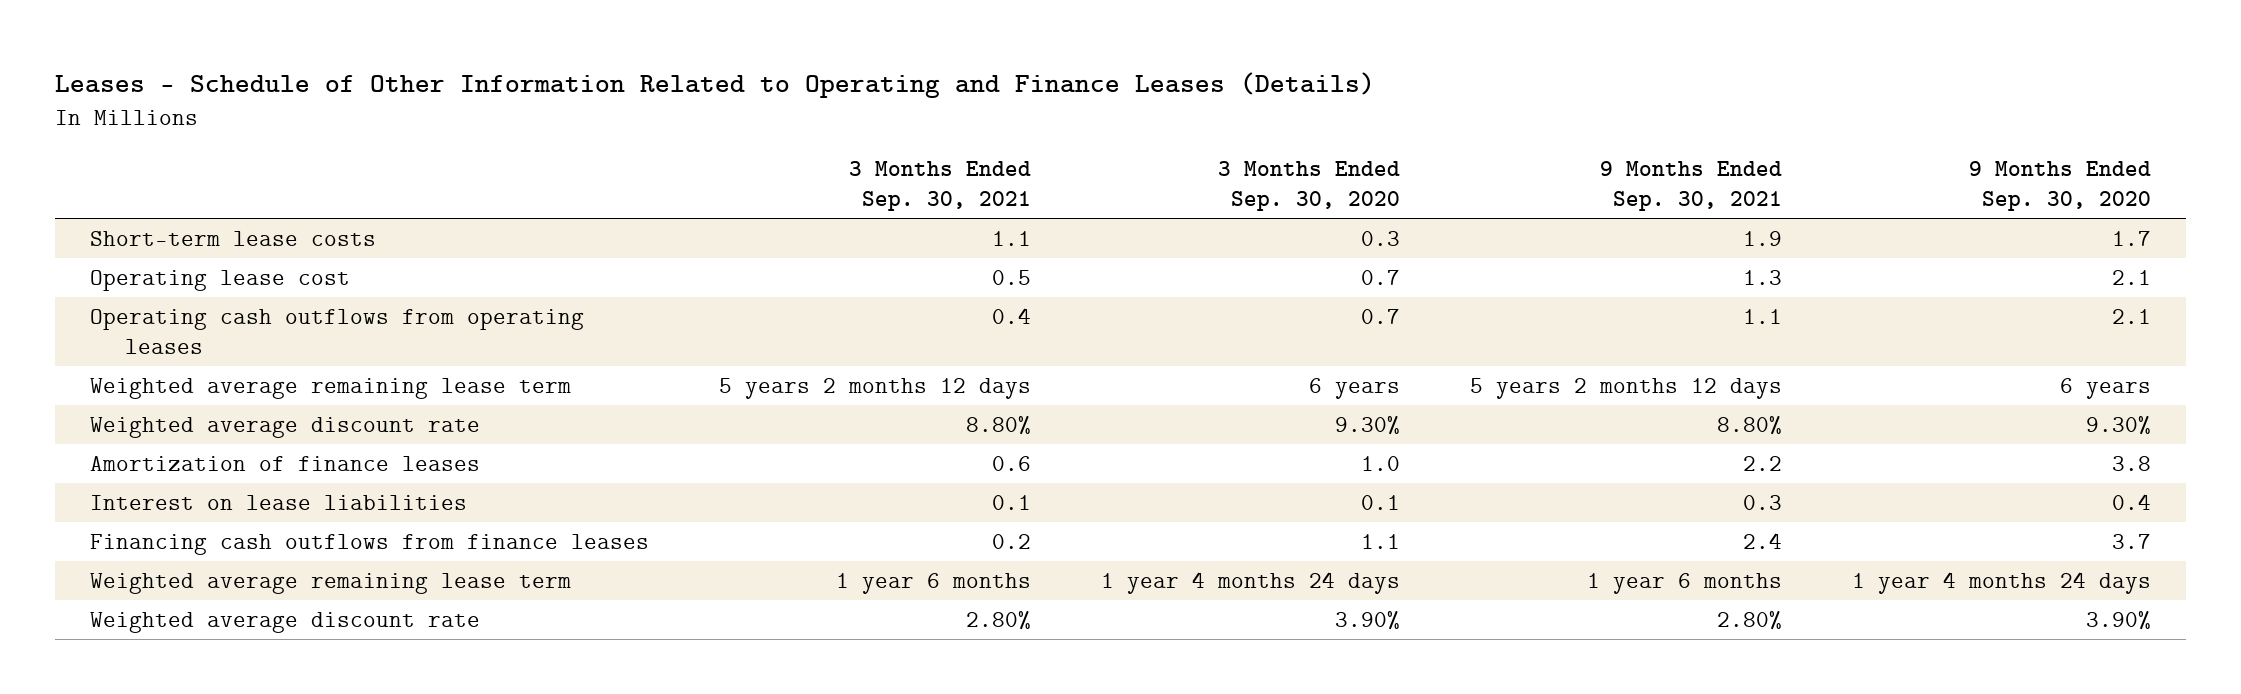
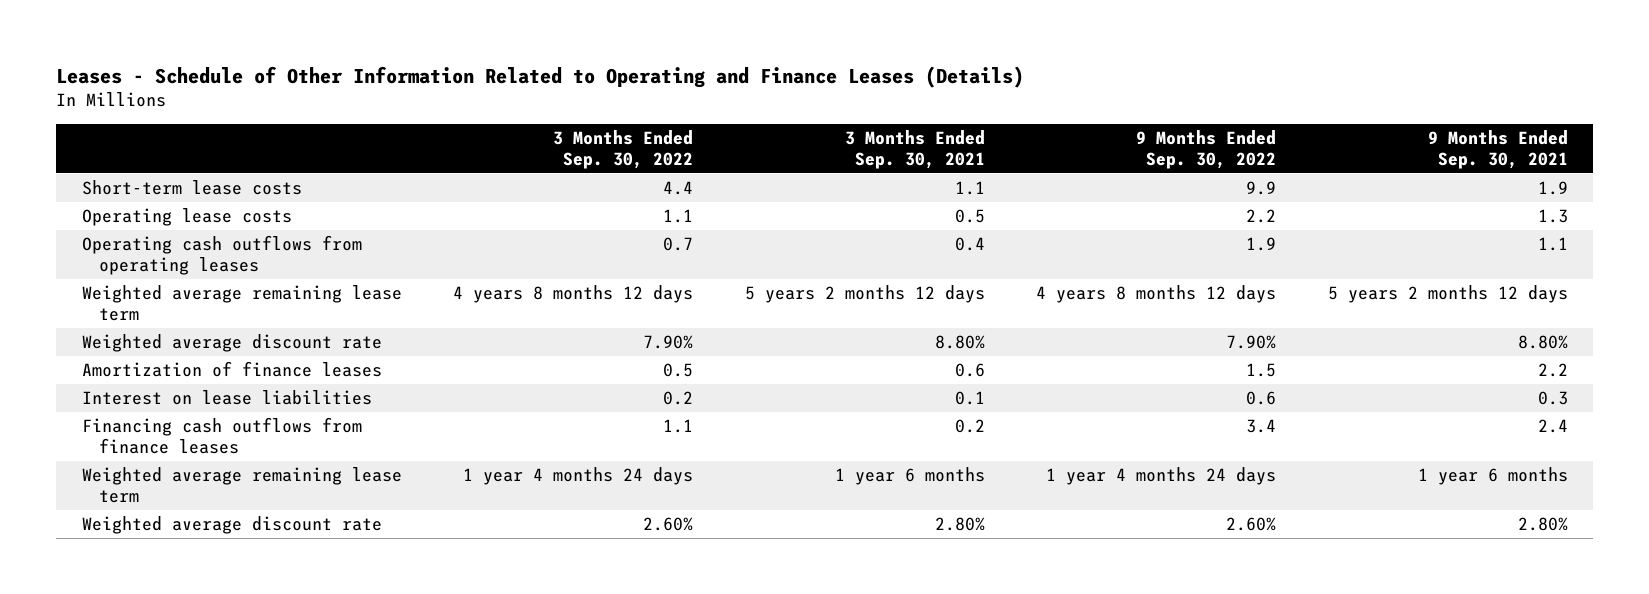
[1218,160,1401,211] 3 Months Ended Sep. 30, 2020 -> none
[1969,160,2152,211] 9 Months Ended Sep. 30, 2020 -> none
none -> [553,130,694,169] 3 Months Ended Sep. 30, 2022
none -> [1136,130,1277,169] 9 Months Ended Sep. 30, 2022
[90,270,351,292] Operating lease cost -> [81,208,292,227] Operating lease costs

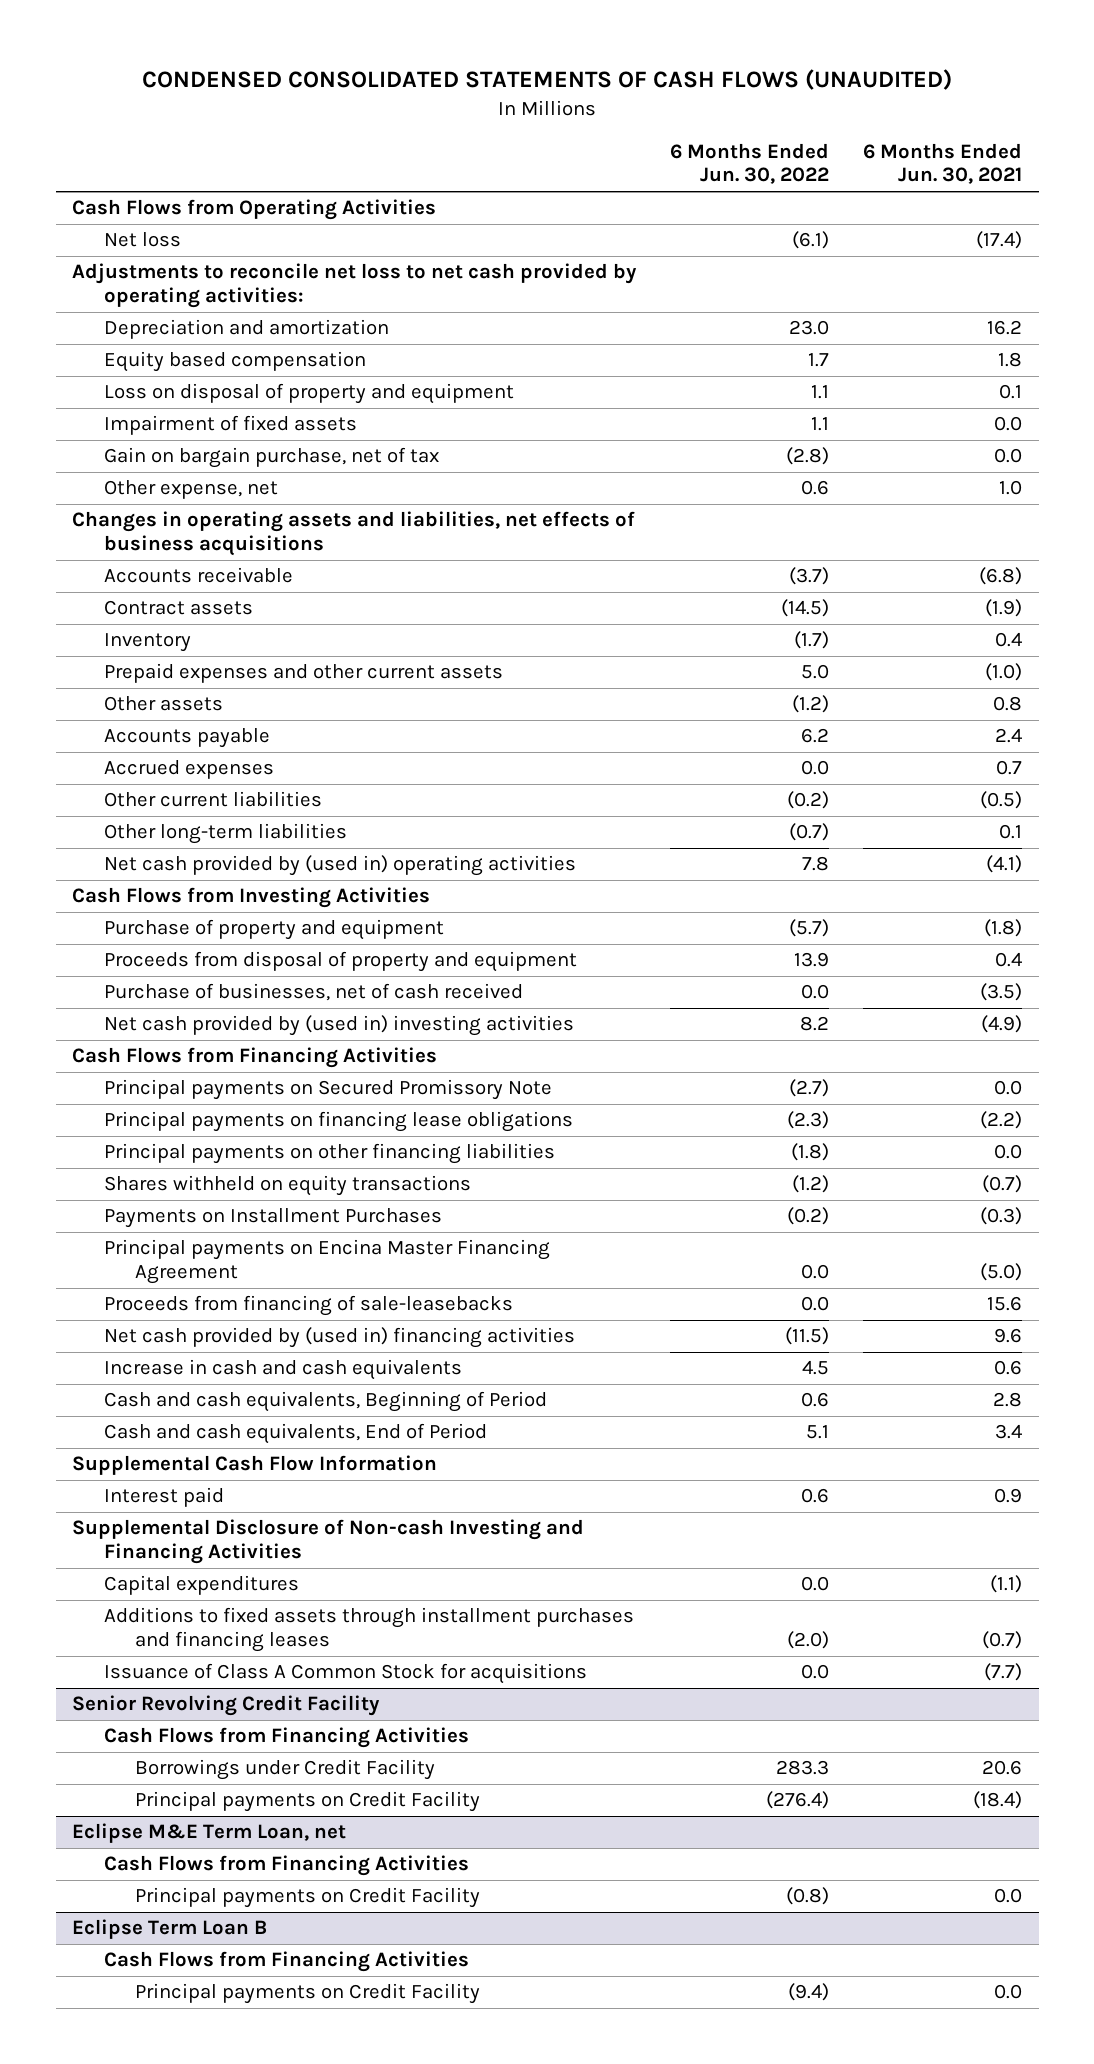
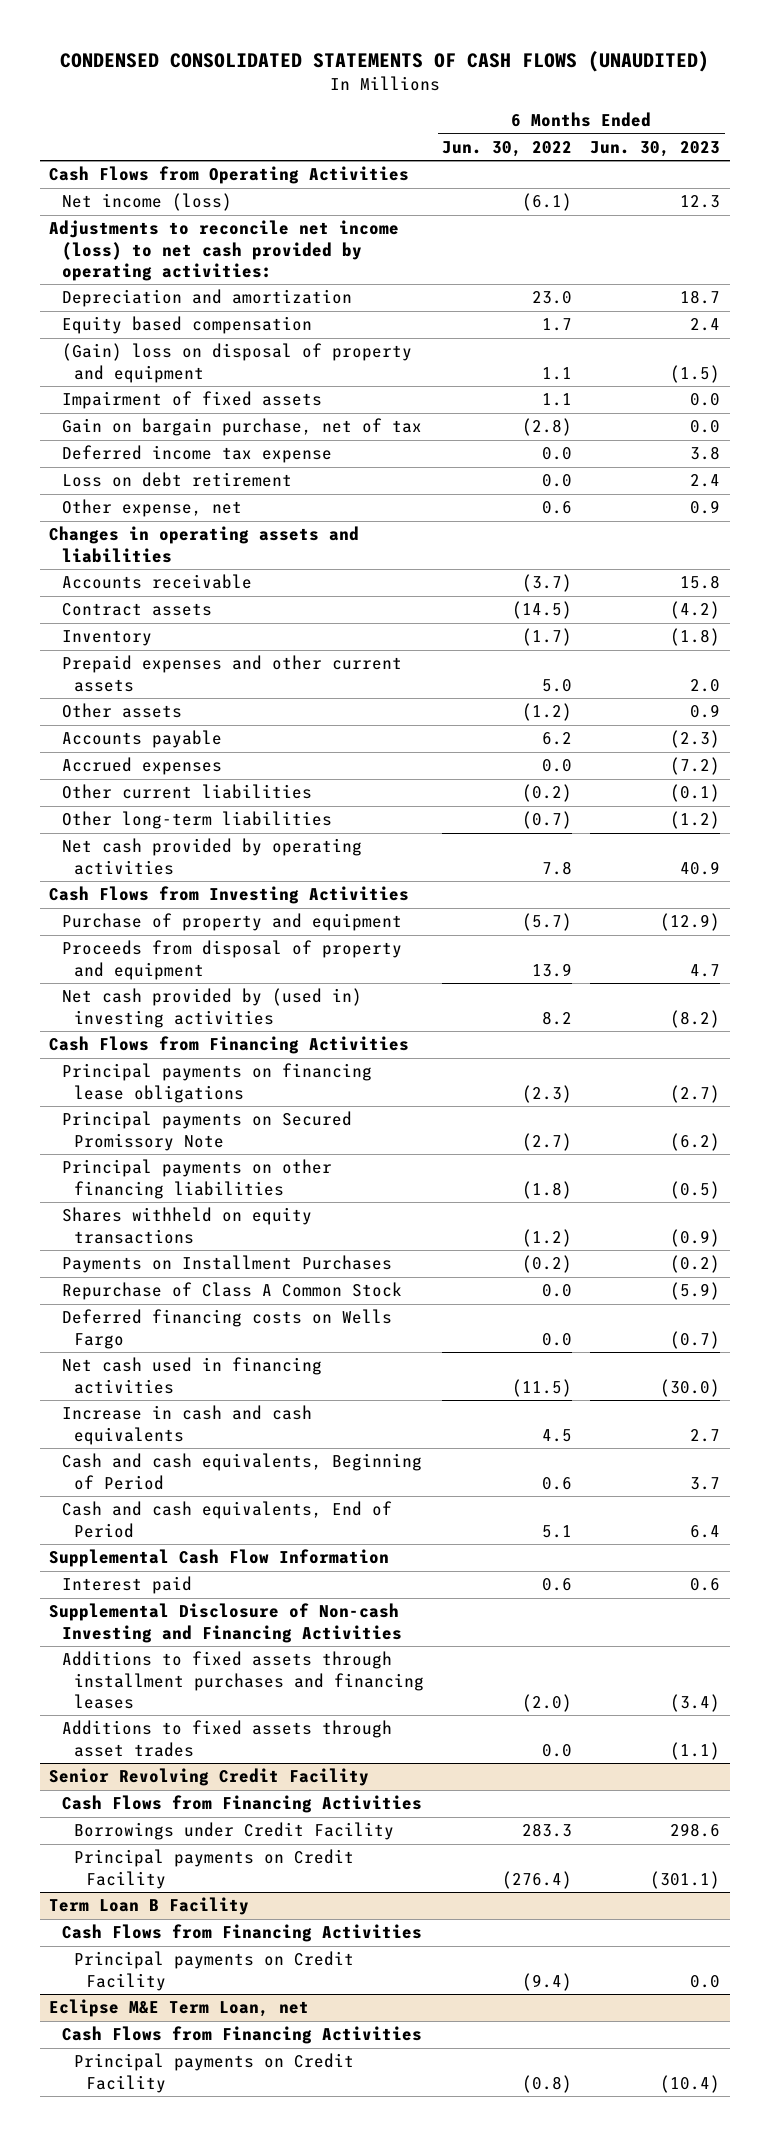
[862,142,1022,185] 6 Months Ended Jun. 30, 2021 -> none
none -> [590,140,721,157] Jun. 30, 2023
[103,232,181,248] Net loss -> [61,193,232,212] Net income (loss)
[72,263,638,309] Adjustments to reconcile net loss to net cash provided by operating activities: -> [49,220,400,281] Adjustments to reconcile net income (loss) to net cash provided by operating activities:
[103,383,514,405] Loss on disposal of property and equipment -> [61,343,412,383] (Gain) loss on disposal of property and equipment
none -> [61,445,332,464] Deferred income tax expense
none -> [61,472,292,488] Loss on debt retirement
[72,511,636,557] Changes in operating assets and liabilities, net effects of business acquisitions -> [49,526,360,563] Changes in operating assets and liabilities
[103,855,576,877] Net cash provided by (used in) operating activities -> [61,838,362,875] Net cash provided by operating activities
[103,983,523,1002] Purchase of businesses, net of cash received -> none
[103,1079,552,1101] Principal payments on Secured Promissory Note -> [61,1111,352,1151] Principal payments on Secured Promissory Note
[103,1239,550,1285] Principal payments on Encina Master Financing Agreement -> none
[103,1295,513,1317] Proceeds from financing of sale-leasebacks -> none
none -> [61,1282,402,1301] Repurchase of Class A Common Stock
none -> [61,1309,392,1349] Deferred financing costs on Wells Fargo
[103,1327,575,1349] Net cash provided by (used in) financing activities -> [61,1357,322,1394] Net cash used in financing activities
[103,1575,299,1596] Capital expenditures -> none
[103,1663,587,1685] Issuance of Class A Common Stock for acquisitions -> none
none -> [61,1720,392,1757] Additions to fixed assets through asset trades
none -> [49,1897,250,1916] Term Loan B Facility
none -> [61,1924,422,1943] Cash Flows from Financing Activities
none -> [73,1951,354,1991] Principal payments on Credit Facility
[72,1919,268,1940] Eclipse Term Loan B -> none
[103,1951,469,1973] Cash Flows from Financing Activities -> none
[134,1983,480,2005] Principal payments on Credit Facility -> none

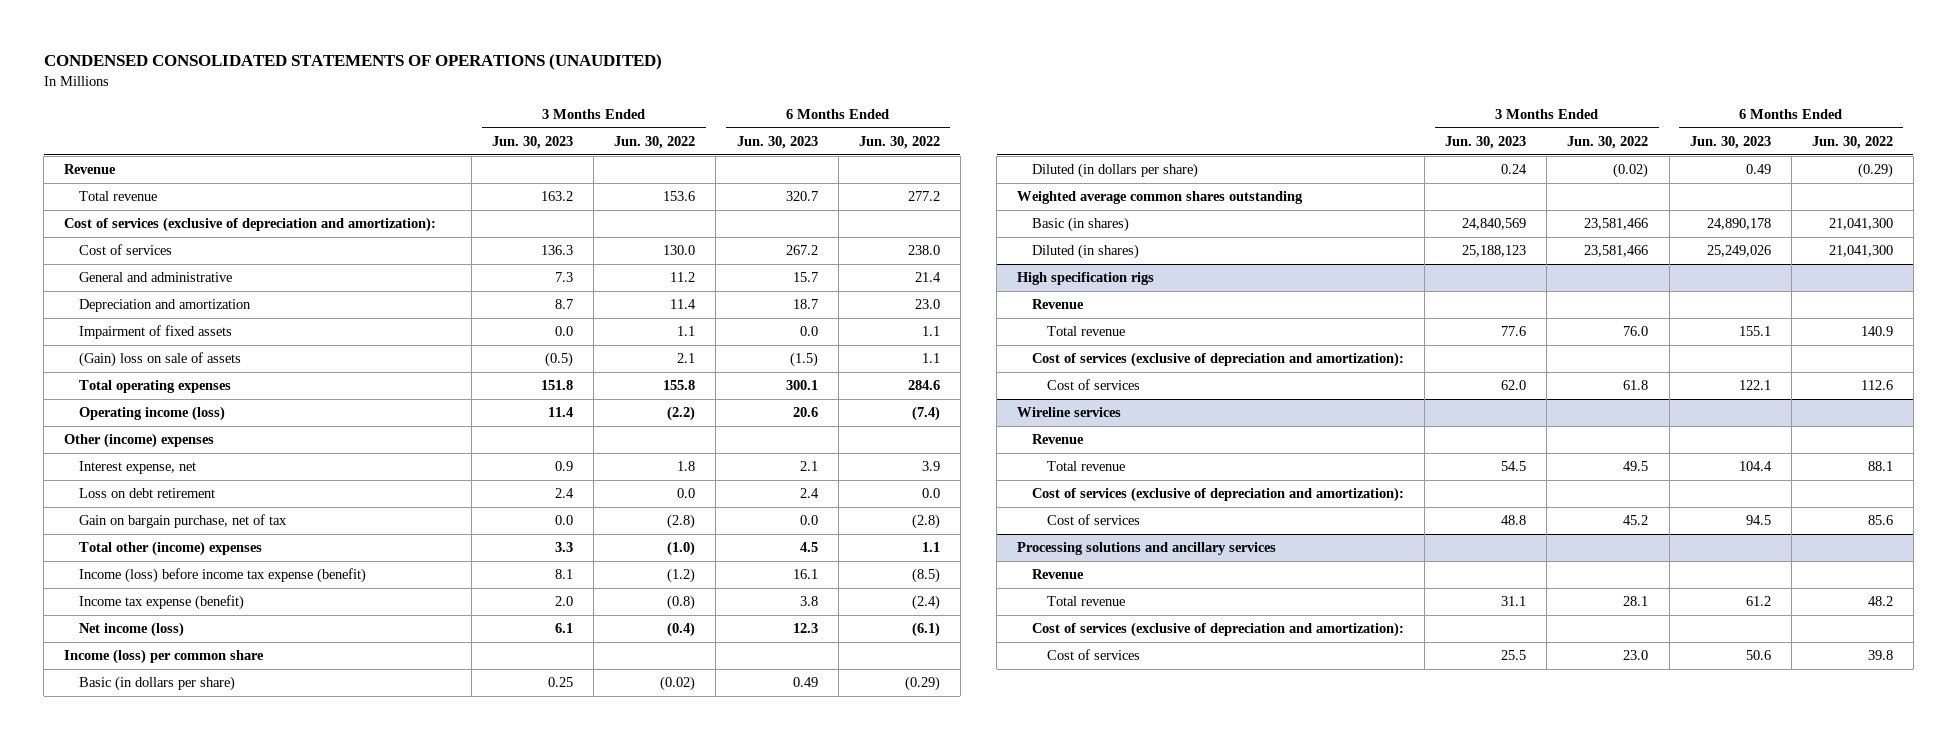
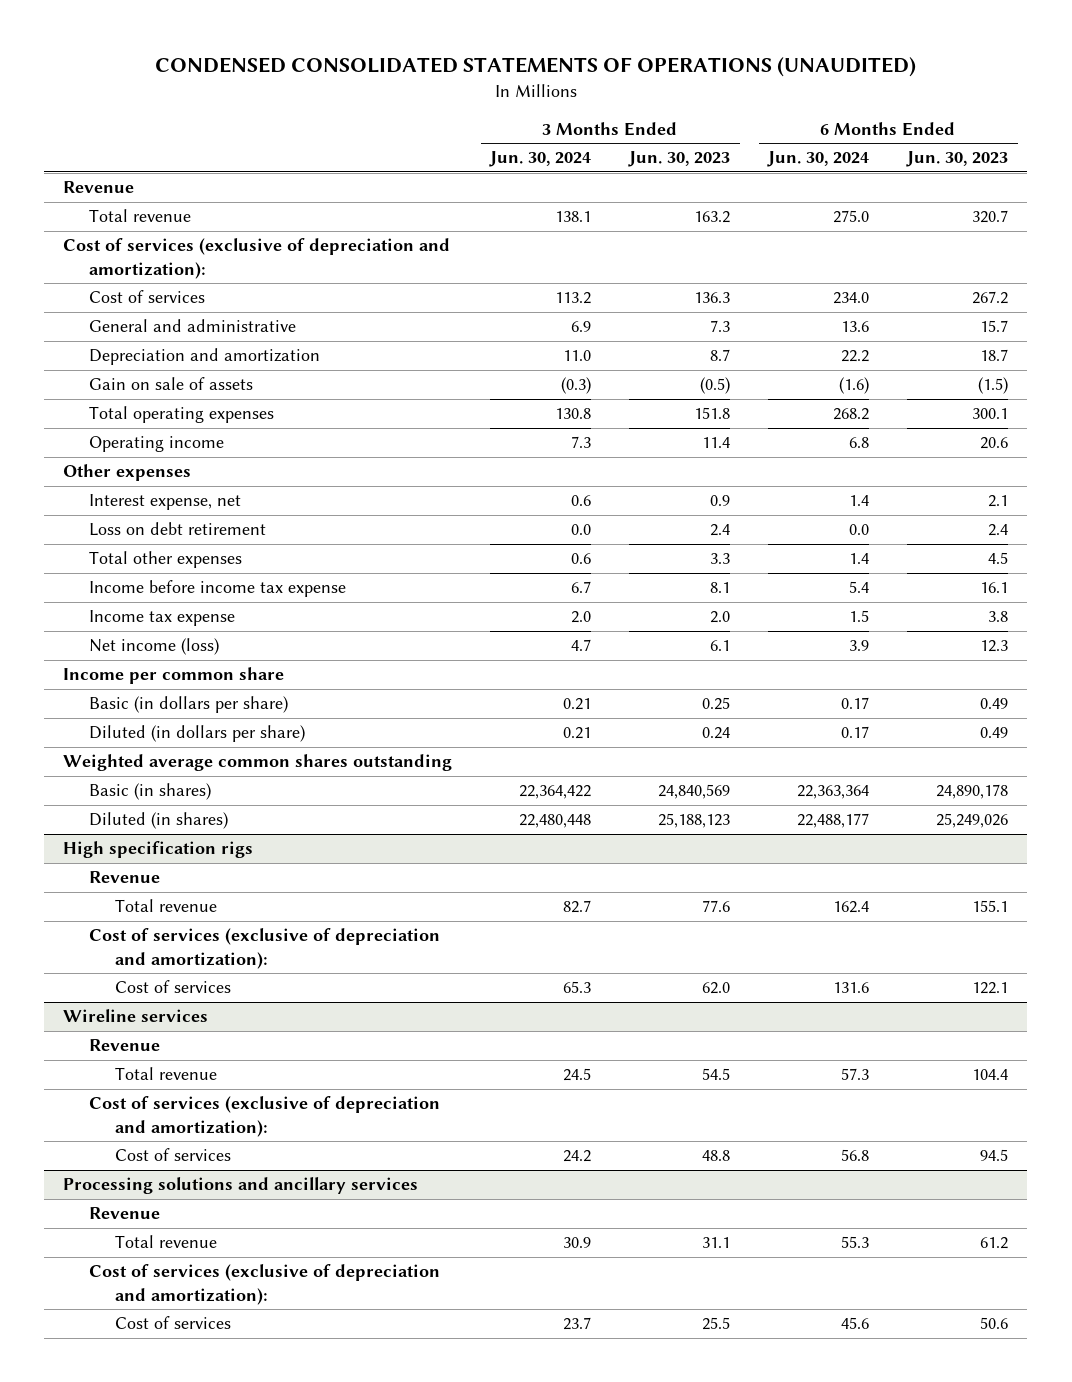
[614,136,696,150] Jun. 30, 2022 -> none
[858,136,940,150] Jun. 30, 2022 -> none
none -> [489,151,592,168] Jun. 30, 2024
none -> [767,151,870,168] Jun. 30, 2024
[79,325,233,340] Impairment of fixed assets -> none
[79,352,242,368] (Gain) loss on sale of assets -> [89,377,254,391] Gain on sale of assets
[79,406,226,422] Operating income (loss) -> [89,436,225,453] Operating income
[64,433,215,449] Other (income) expenses -> [63,464,192,482] Other expenses
[79,514,288,529] Gain on bargain purchase, net of tax -> none
[79,541,263,557] Total other (income) expenses -> [89,551,243,569] Total other expenses
[79,568,367,584] Income (loss) before income tax expense (benefit) -> [89,580,347,598] Income before income tax expense
[79,595,245,611] Income tax expense (benefit) -> [89,610,236,627] Income tax expense
[64,649,265,665] Income (loss) per common share -> [63,667,285,685] Income per common share

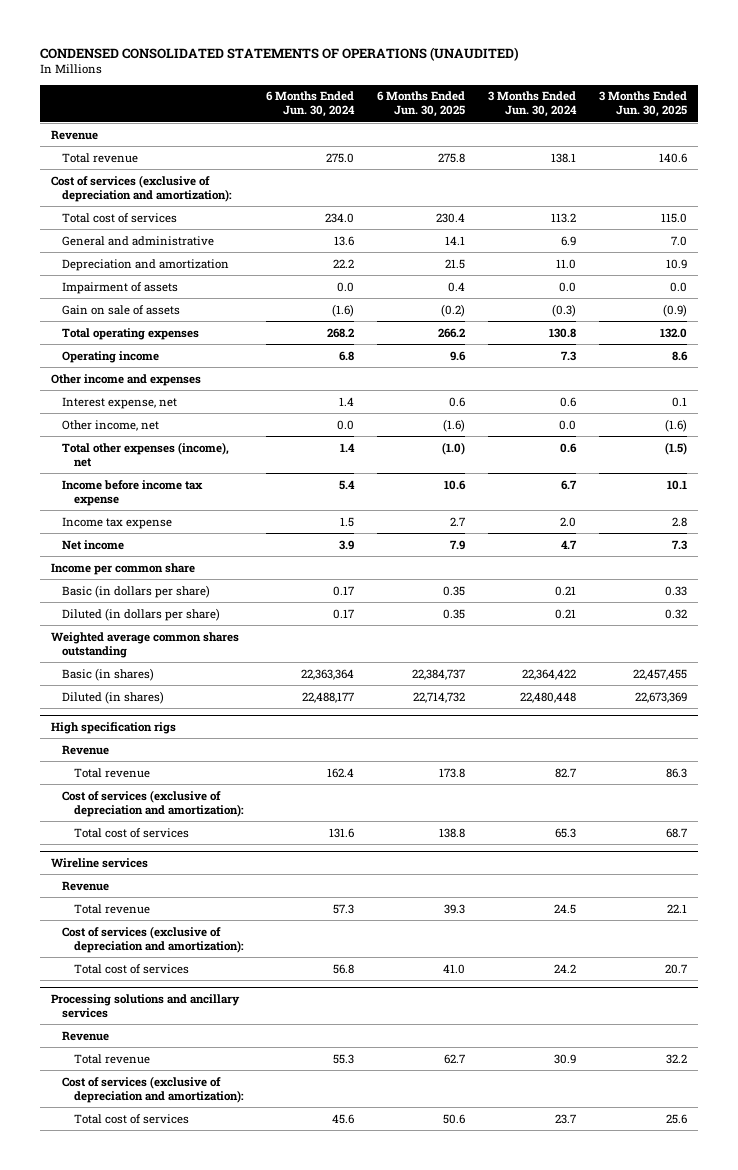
[628,151,731,168] Jun. 30, 2023 -> none
[906,151,1009,168] Jun. 30, 2023 -> none
none -> [377,91,466,118] 6 Months Ended Jun. 30, 2025
none -> [599,91,688,118] 3 Months Ended Jun. 30, 2025
[89,290,206,304] Cost of services -> [62,212,178,223] Total cost of services
none -> [62,281,179,294] Impairment of assets
[63,464,192,482] Other expenses -> [51,373,202,386] Other income and expenses
[89,522,267,537] Loss on debt retirement -> none
none -> [62,419,160,431] Other income, net
[89,551,243,569] Total other expenses -> [62,441,230,467] Total other expenses (income), net
[89,638,220,656] Net income (loss) -> [62,539,125,550] Net income
[115,980,232,994] Cost of services -> [73,827,189,838] Total cost of services
[115,1148,232,1162] Cost of services -> [73,963,189,974] Total cost of services
[115,1316,232,1330] Cost of services -> [73,1113,189,1124] Total cost of services

